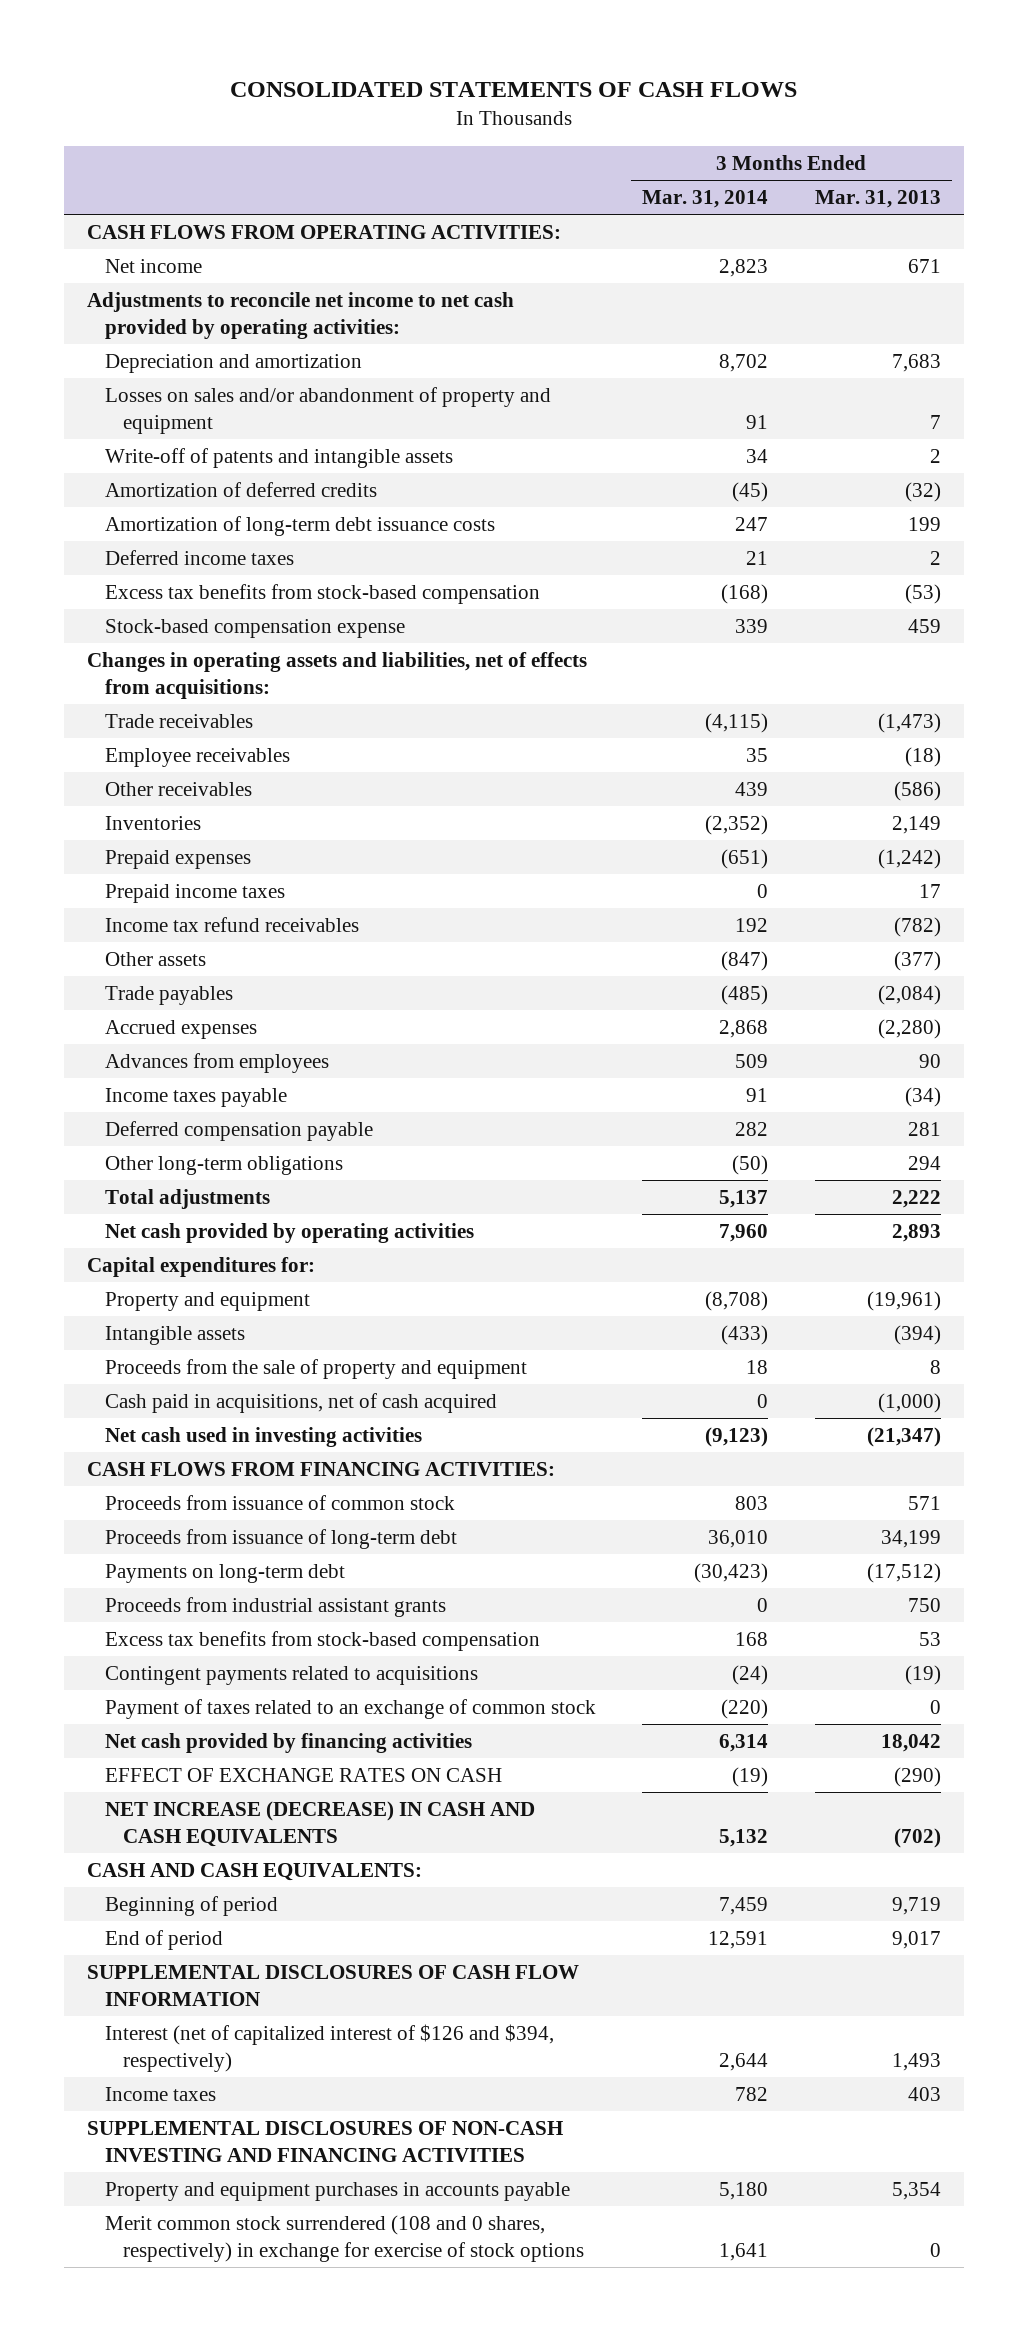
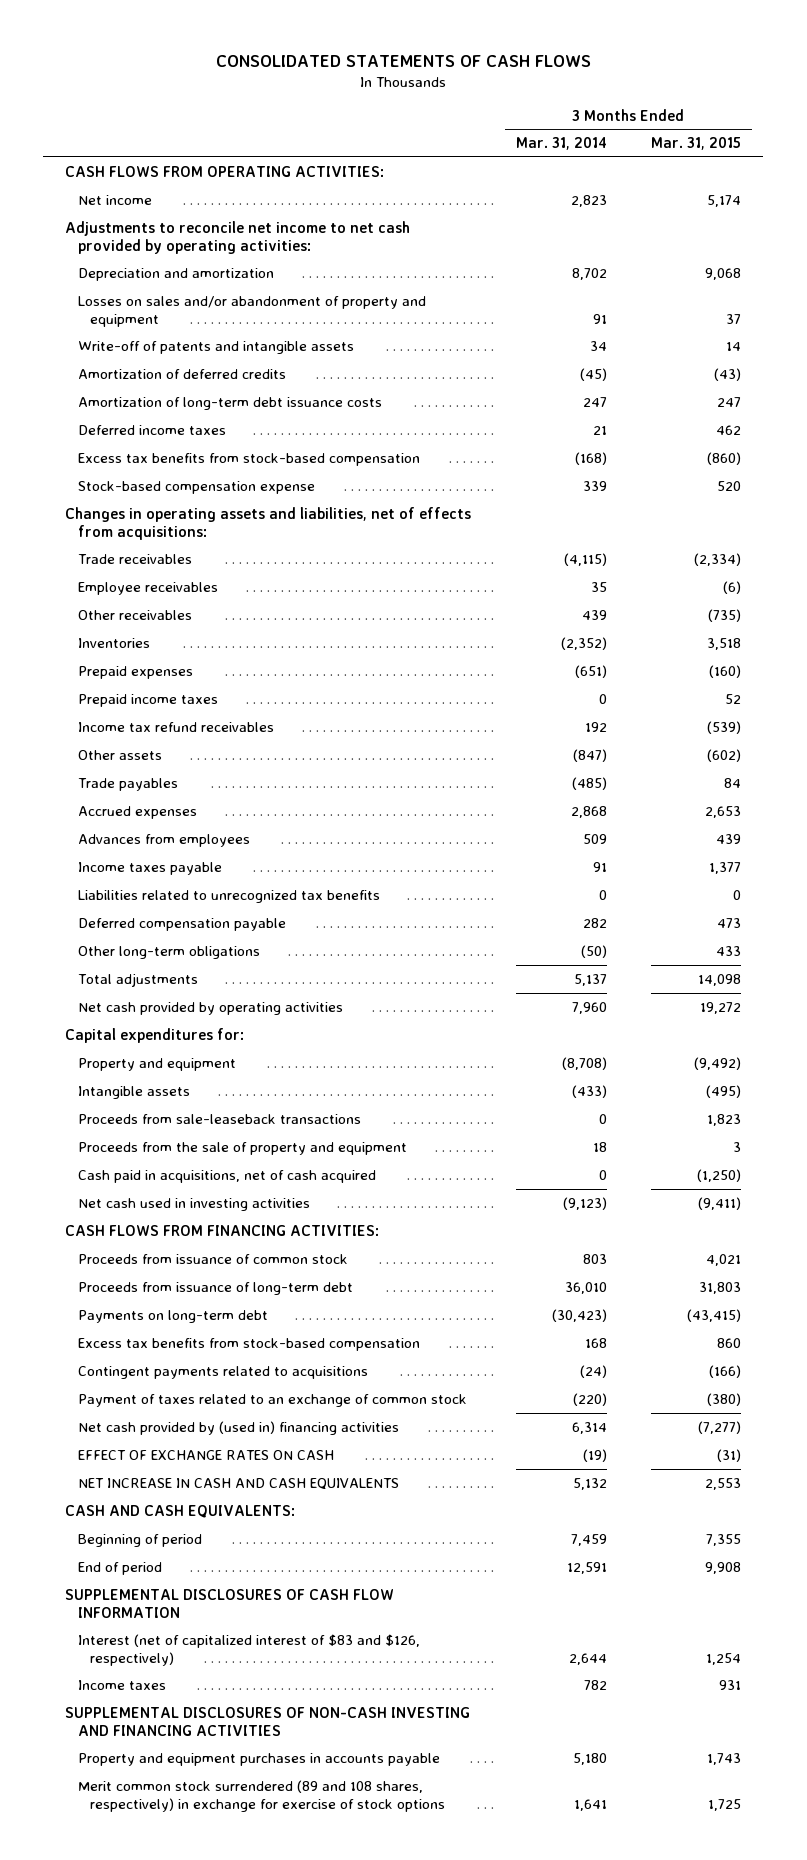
[814,189,941,208] Mar. 31, 2013 -> none
none -> [651,137,742,151] Mar. 31, 2015
none -> [77,889,380,903] Liabilities related to unrecognized tax benefits
none -> [77,1113,361,1124] Proceeds from sale-leaseback transactions
[105,1596,447,1617] Proceeds from industrial assistant grants -> none
[105,1732,473,1753] Net cash provided by financing activities -> [77,1420,399,1435] Net cash provided by (used in) financing activities
[105,1800,536,1847] NET INCREASE (DECREASE) IN CASH AND CASH EQUIVALENTS -> [77,1477,399,1490] NET INCREASE IN CASH AND CASH EQUIVALENTS
[105,2023,555,2072] Interest (net of capitalized interest of $126 and $394, respectively) -> [77,1633,420,1666] Interest (net of capitalized interest of $83 and $126, respectively)
[105,2214,584,2262] Merit common stock surrendered (108 and 0 shares, respectively) in exchange for exercise of stock options -> [77,1779,446,1812] Merit common stock surrendered (89 and 108 shares, respectively) in exchange for exercise of stock options

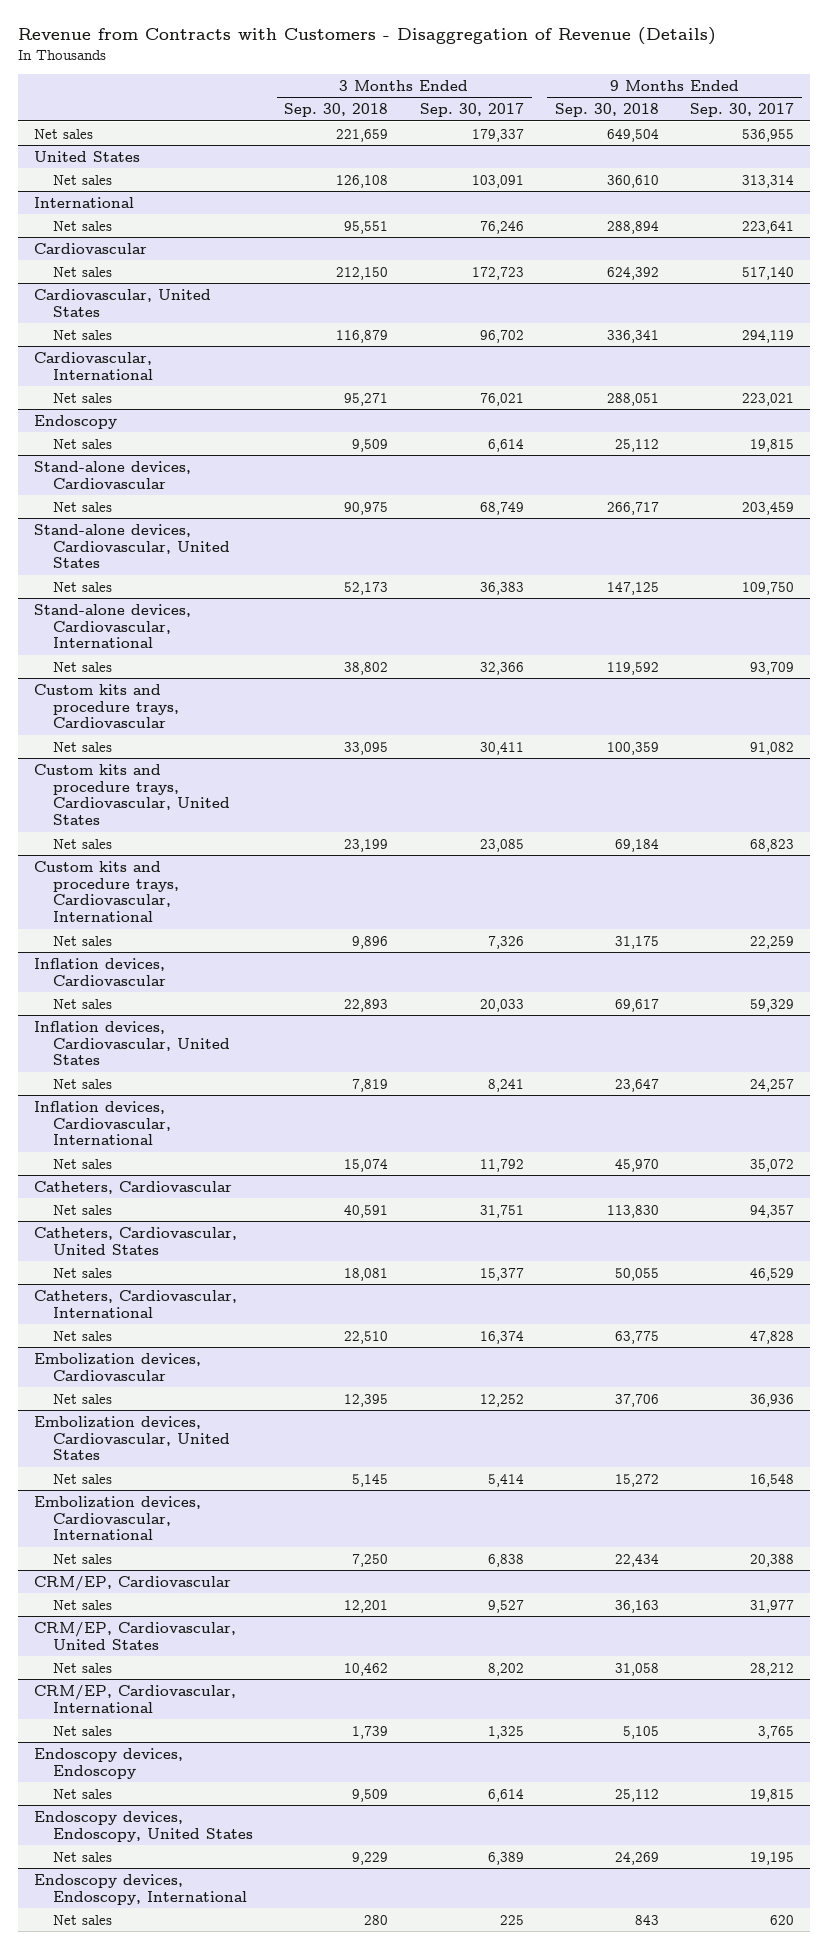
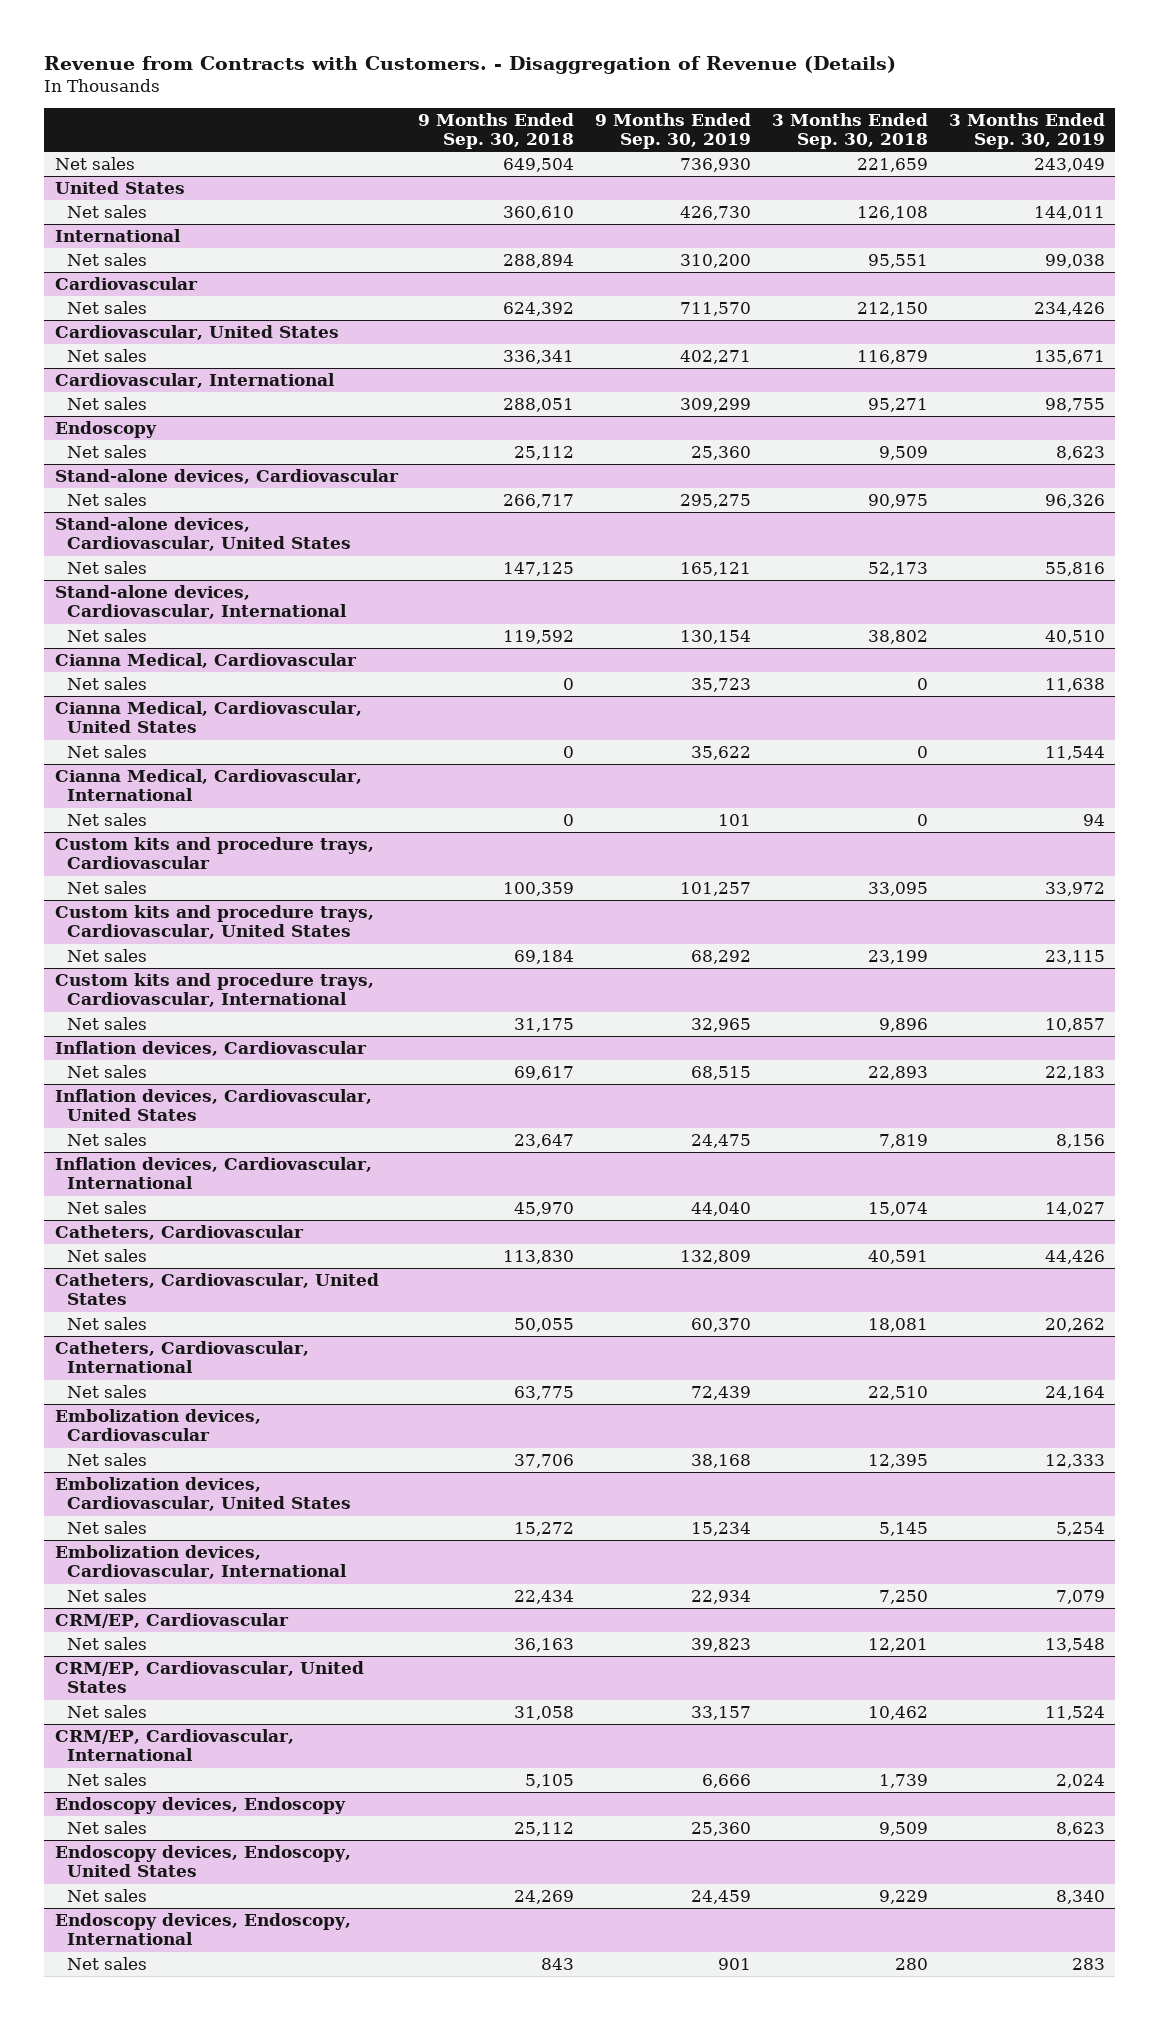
[18,27,717,46] Revenue from Contracts with Customers - Disaggregation of Revenue (Details) -> [44,55,897,74] Revenue from Contracts with Customers. - Disaggregation of Revenue (Details)
[419,103,524,118] Sep. 30, 2017 -> none
[690,103,795,118] Sep. 30, 2017 -> none
none -> [595,113,752,150] 9 Months Ended Sep. 30, 2019
none -> [949,113,1106,150] 3 Months Ended Sep. 30, 2019
none -> [54,653,357,669] Cianna Medical, Cardiovascular
none -> [67,677,148,691] Net sales
none -> [54,701,362,734] Cianna Medical, Cardiovascular, United States
none -> [67,745,148,759] Net sales
none -> [54,769,362,802] Cianna Medical, Cardiovascular, International
none -> [67,813,148,827] Net sales

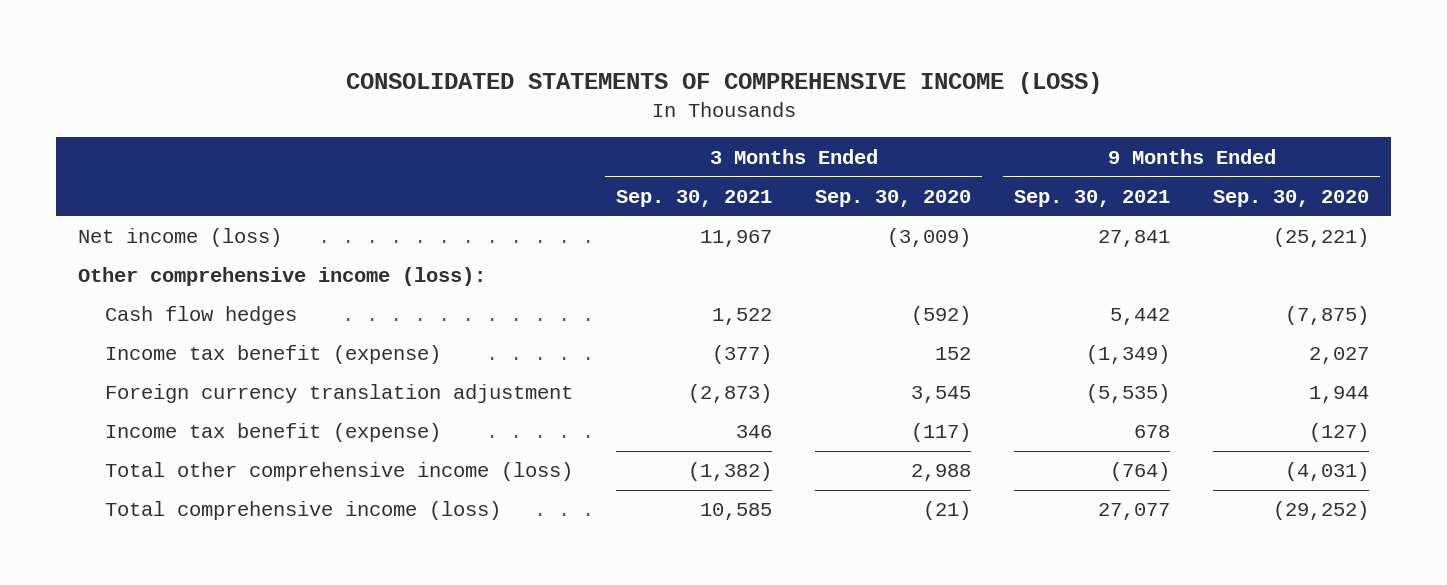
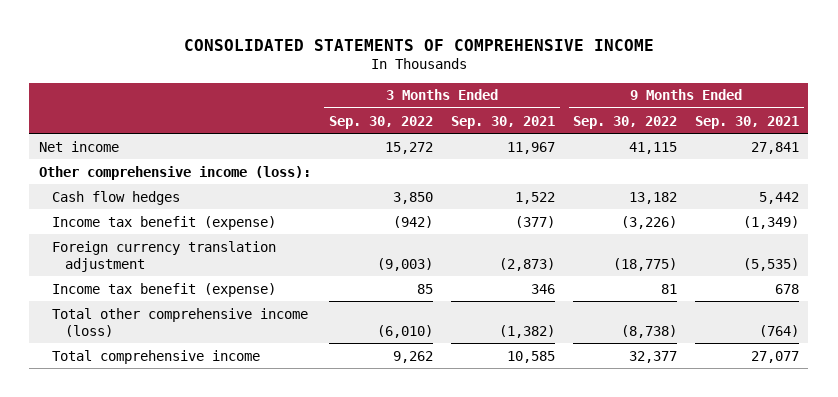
[345,71,1102,94] CONSOLIDATED STATEMENTS OF COMPREHENSIVE INCOME (LOSS) -> [183,38,654,51] CONSOLIDATED STATEMENTS OF COMPREHENSIVE INCOME
[815,189,972,207] Sep. 30, 2020 -> none
[1213,189,1370,207] Sep. 30, 2020 -> none
none -> [328,115,433,129] Sep. 30, 2022
none -> [573,115,678,129] Sep. 30, 2022
[77,228,282,248] Net income (loss) -> [38,140,119,152] Net income
[104,501,501,521] Total comprehensive income (loss) -> [51,349,260,364] Total comprehensive income

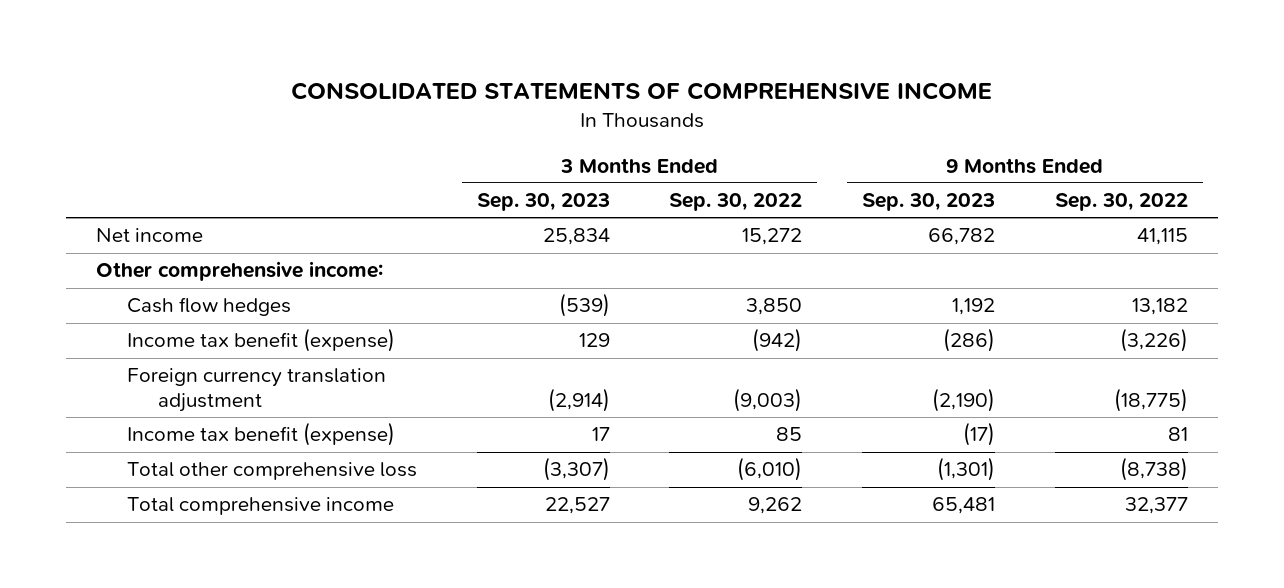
[450,115,555,129] Sep. 30, 2021 -> none
[695,115,800,129] Sep. 30, 2021 -> none
none -> [476,193,610,212] Sep. 30, 2023
none -> [862,193,996,212] Sep. 30, 2023
[38,165,311,180] Other comprehensive income (loss): -> [96,261,384,282] Other comprehensive income:
[51,307,308,337] Total other comprehensive income (loss) -> [127,462,418,481] Total other comprehensive loss

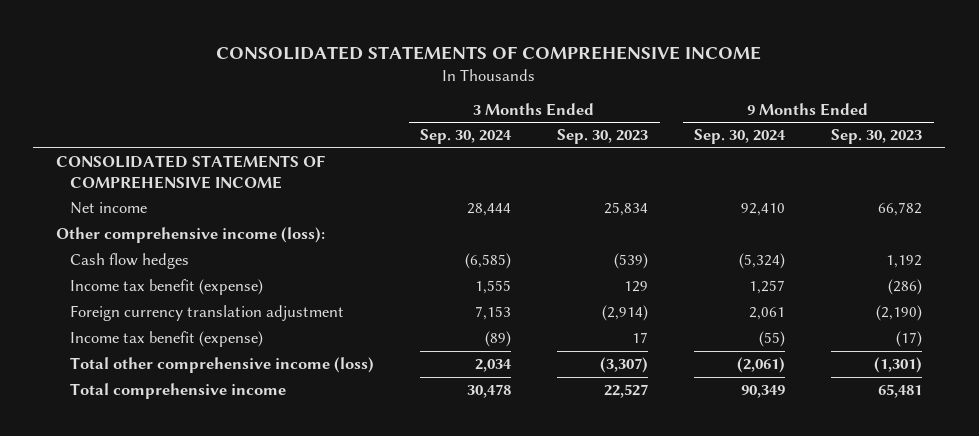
[669,193,803,212] Sep. 30, 2022 -> none
[1054,193,1188,212] Sep. 30, 2022 -> none
none -> [420,129,513,145] Sep. 30, 2024
none -> [694,129,787,145] Sep. 30, 2024
none -> [56,155,326,189] CONSOLIDATED STATEMENTS OF COMPREHENSIVE INCOME
[96,261,384,282] Other comprehensive income: -> [56,227,326,244] Other comprehensive income (loss):
[127,462,418,481] Total other comprehensive loss -> [70,357,375,374] Total other comprehensive income (loss)

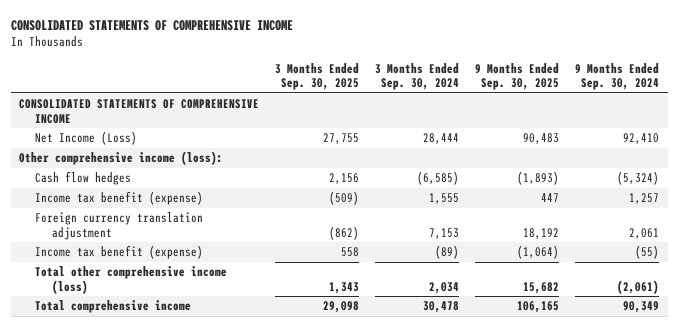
[557,129,649,145] Sep. 30, 2023 -> none
[831,129,923,145] Sep. 30, 2023 -> none
none -> [274,62,359,91] 3 Months Ended Sep. 30, 2025
none -> [475,62,560,91] 9 Months Ended Sep. 30, 2025
[70,202,148,215] Net income -> [35,131,138,146] Net Income (Loss)

